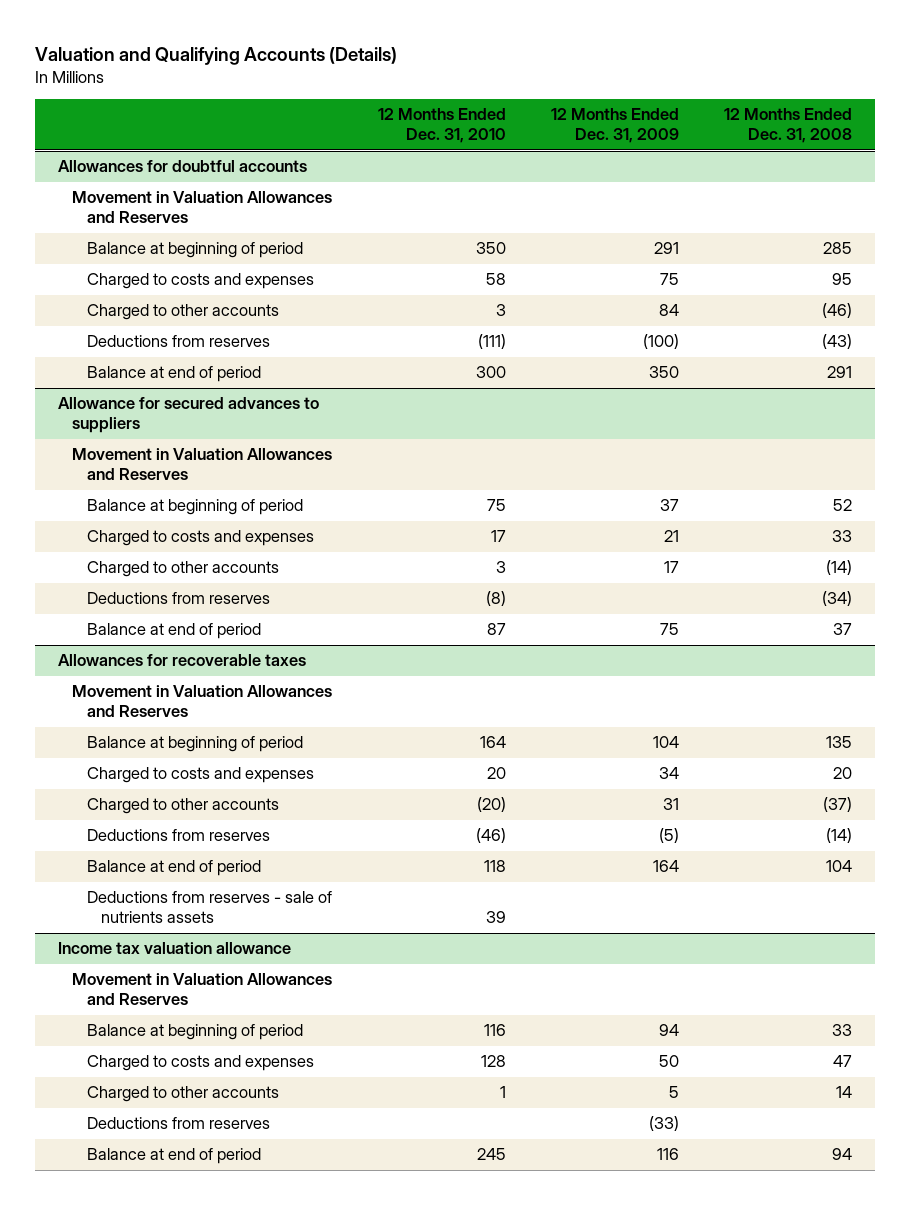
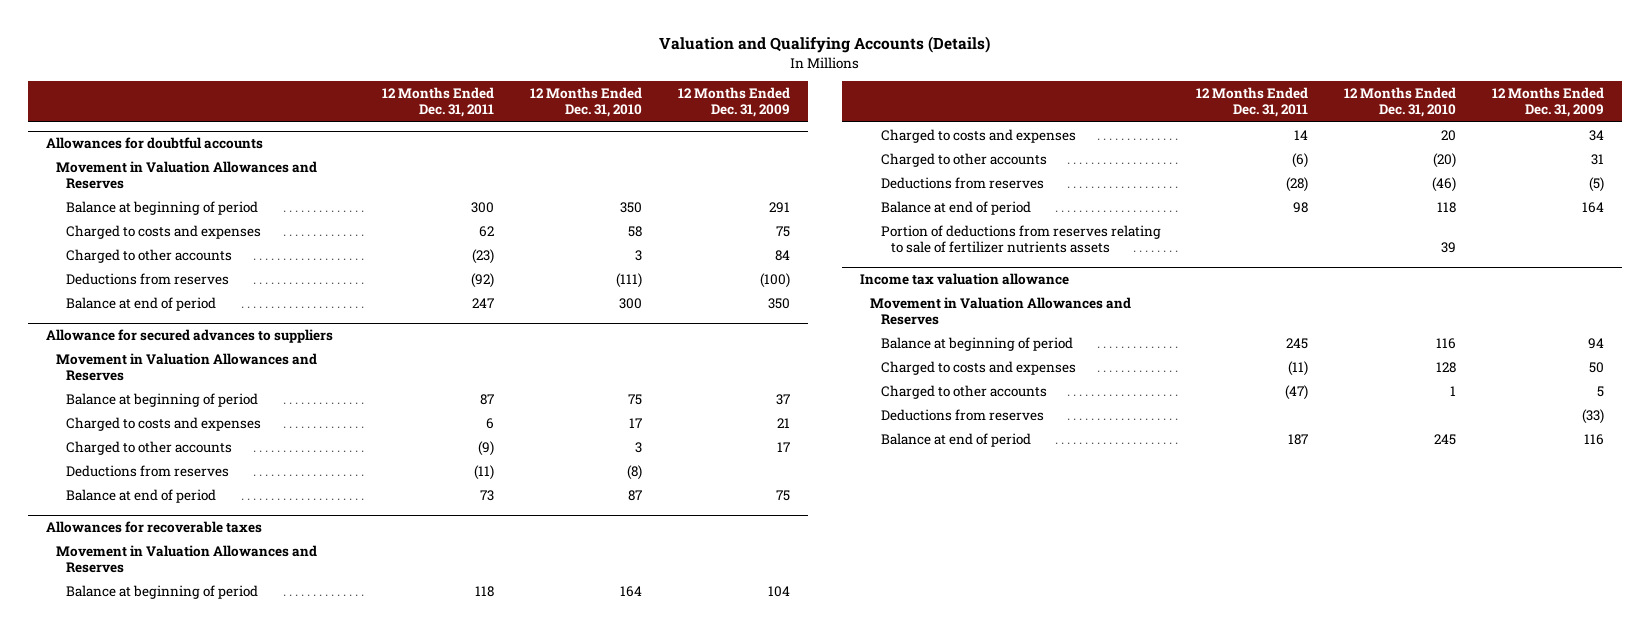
[724,108,853,144] 12 Months Ended Dec. 31, 2008 -> none
none -> [382,87,495,118] 12 Months Ended Dec. 31, 2011
[86,891,332,924] Deductions from reserves - sale of nutrients assets -> [880,224,1161,253] Portion of deductions from reserves relating to sale of fertilizer nutrients assets

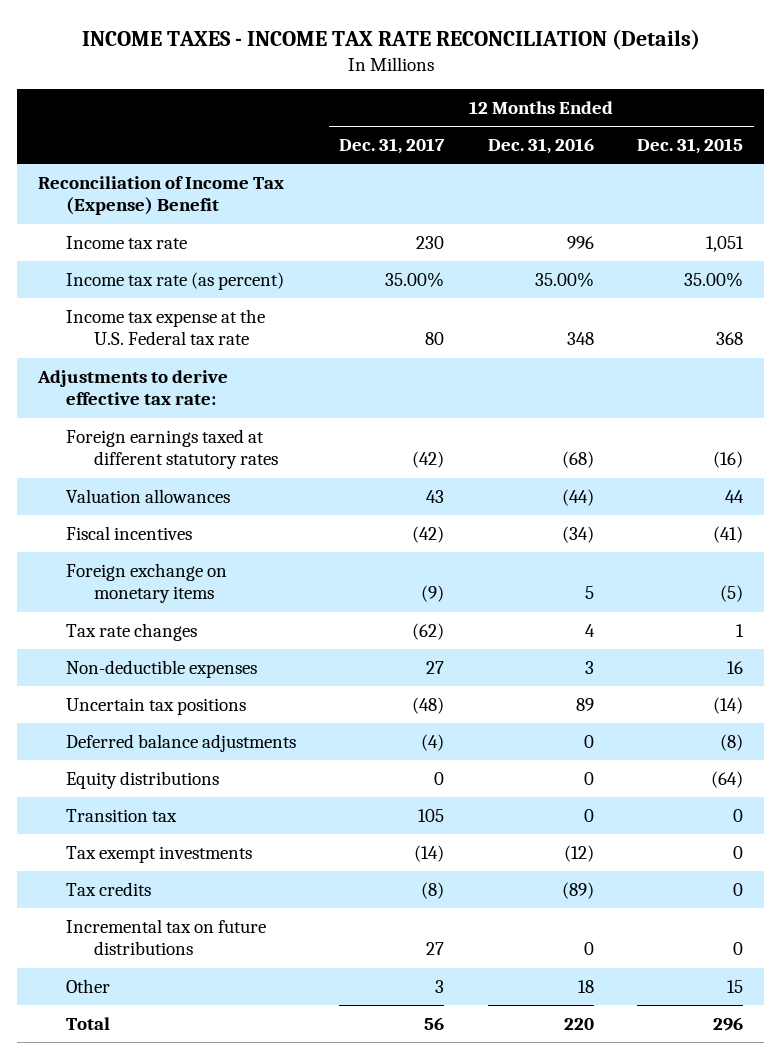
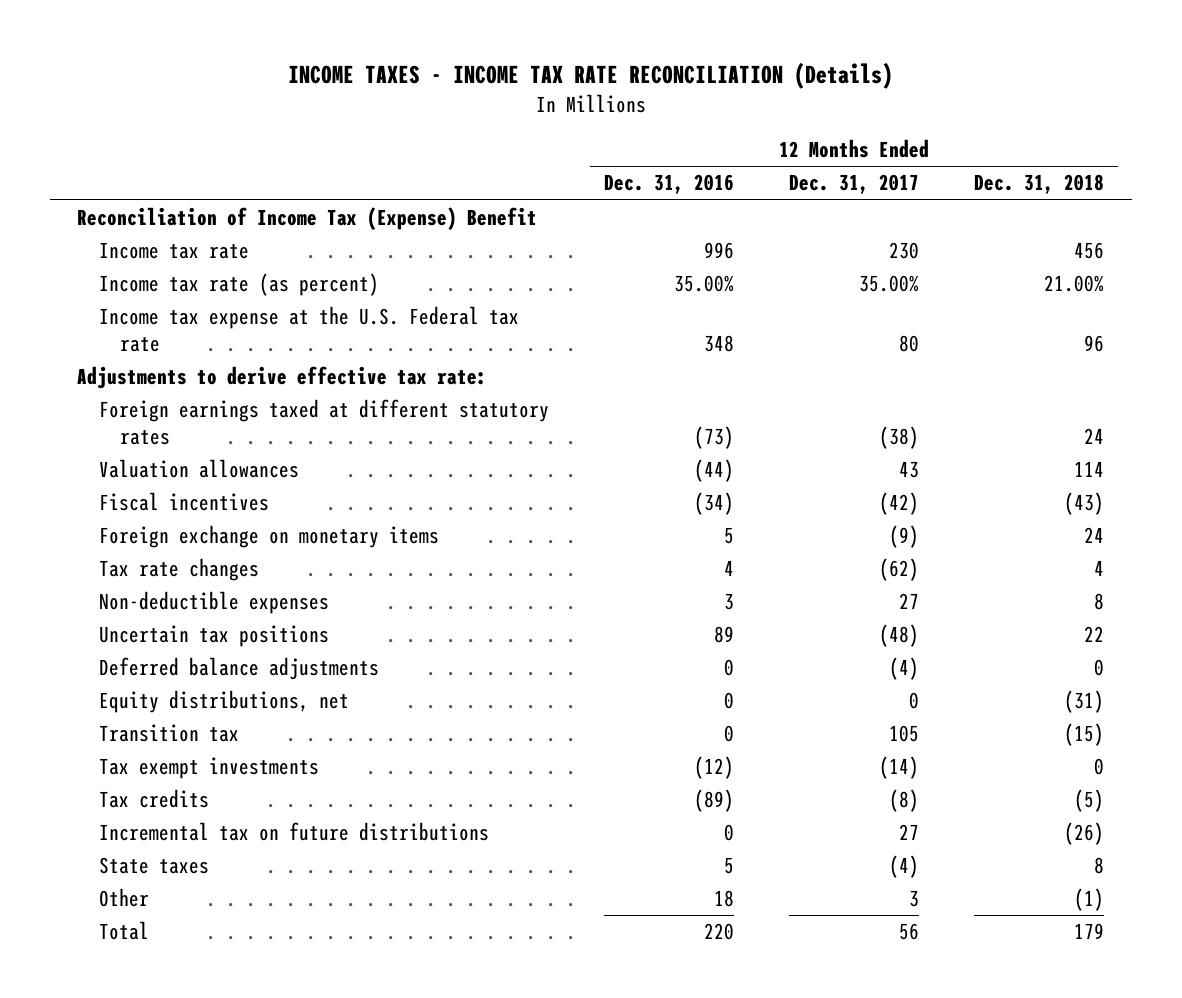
[636,137,743,154] Dec. 31, 2015 -> none
none -> [974,174,1105,195] Dec. 31, 2018
[412,451,445,469] (42) -> [879,425,920,449] (38)
[561,451,594,469] (68) -> [693,425,734,449] (73)
[66,770,220,789] Equity distributions -> [98,690,349,714] Equity distributions, net
none -> [98,857,209,875] State taxes

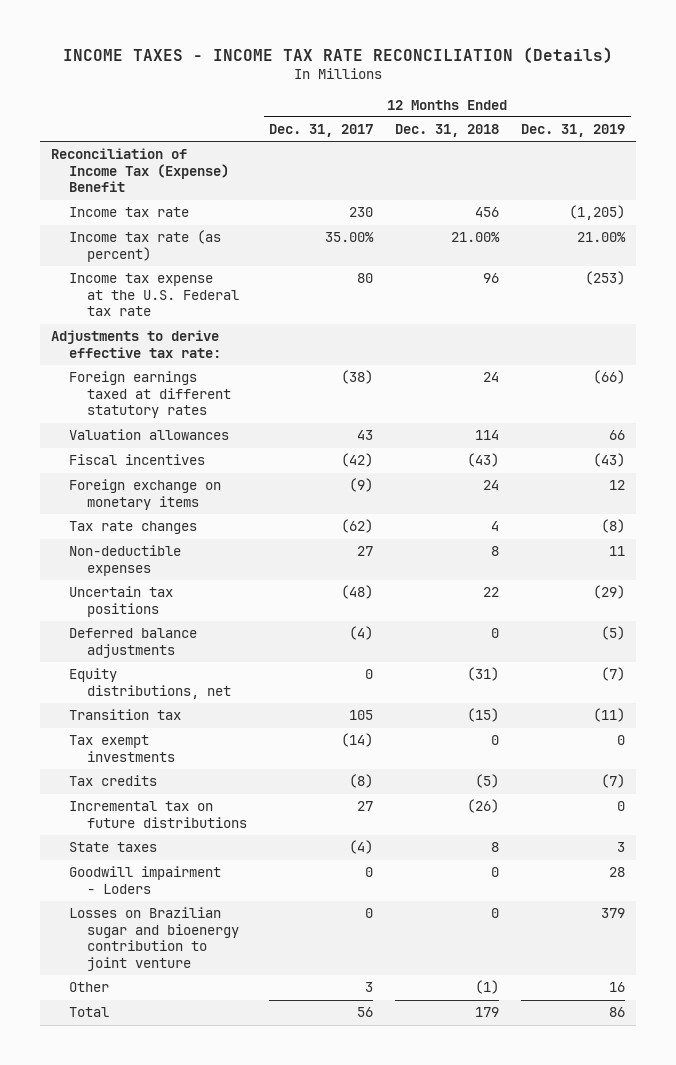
[603,174,734,195] Dec. 31, 2016 -> none
none -> [521,124,626,138] Dec. 31, 2019
none -> [69,866,222,894] Goodwill impairment - Loders
none -> [69,907,240,971] Losses on Brazilian sugar and bioenergy contribution to joint venture

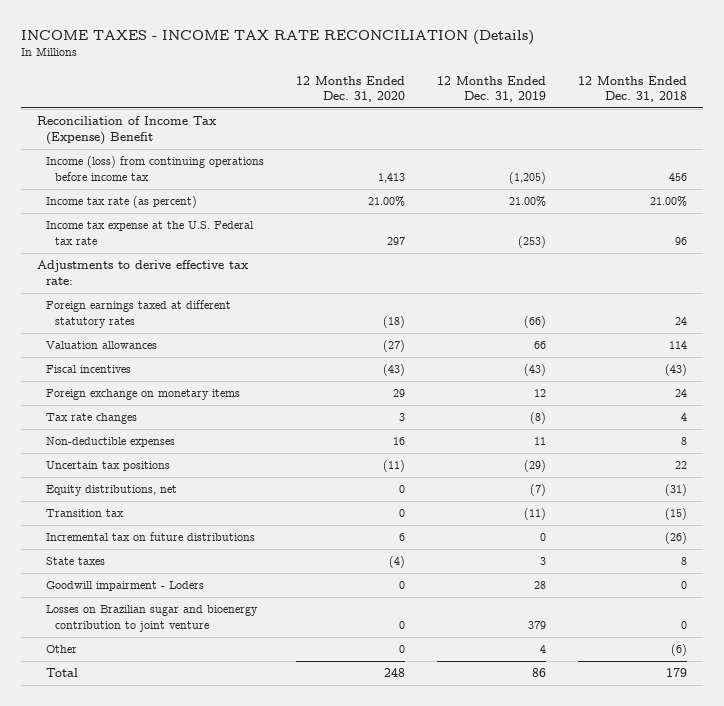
[269,124,374,138] Dec. 31, 2017 -> none
none -> [295,75,405,103] 12 Months Ended Dec. 31, 2020
[69,207,190,218] Income tax rate -> [46,156,265,181] Income (loss) from continuing operations before income tax
[69,628,198,658] Deferred balance adjustments -> none
[69,735,176,762] Tax exempt investments -> none
[69,775,158,787] Tax credits -> none
[475,980,500,995] (1) -> [670,644,687,657] (6)
[609,982,626,993] 16 -> [539,645,546,654] 4

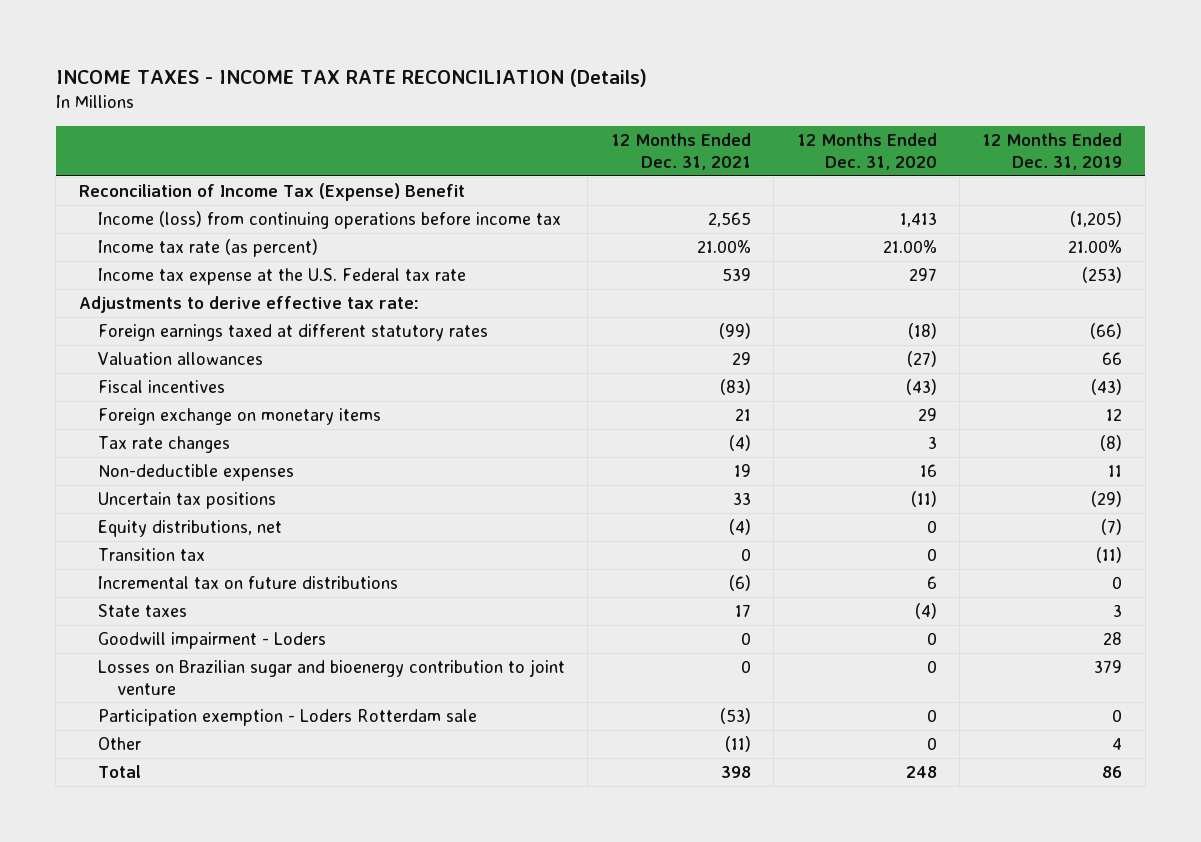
[577,75,687,103] 12 Months Ended Dec. 31, 2018 -> none
none -> [610,133,751,170] 12 Months Ended Dec. 31, 2021
none -> [98,709,478,727] Participation exemption - Loders Rotterdam sale

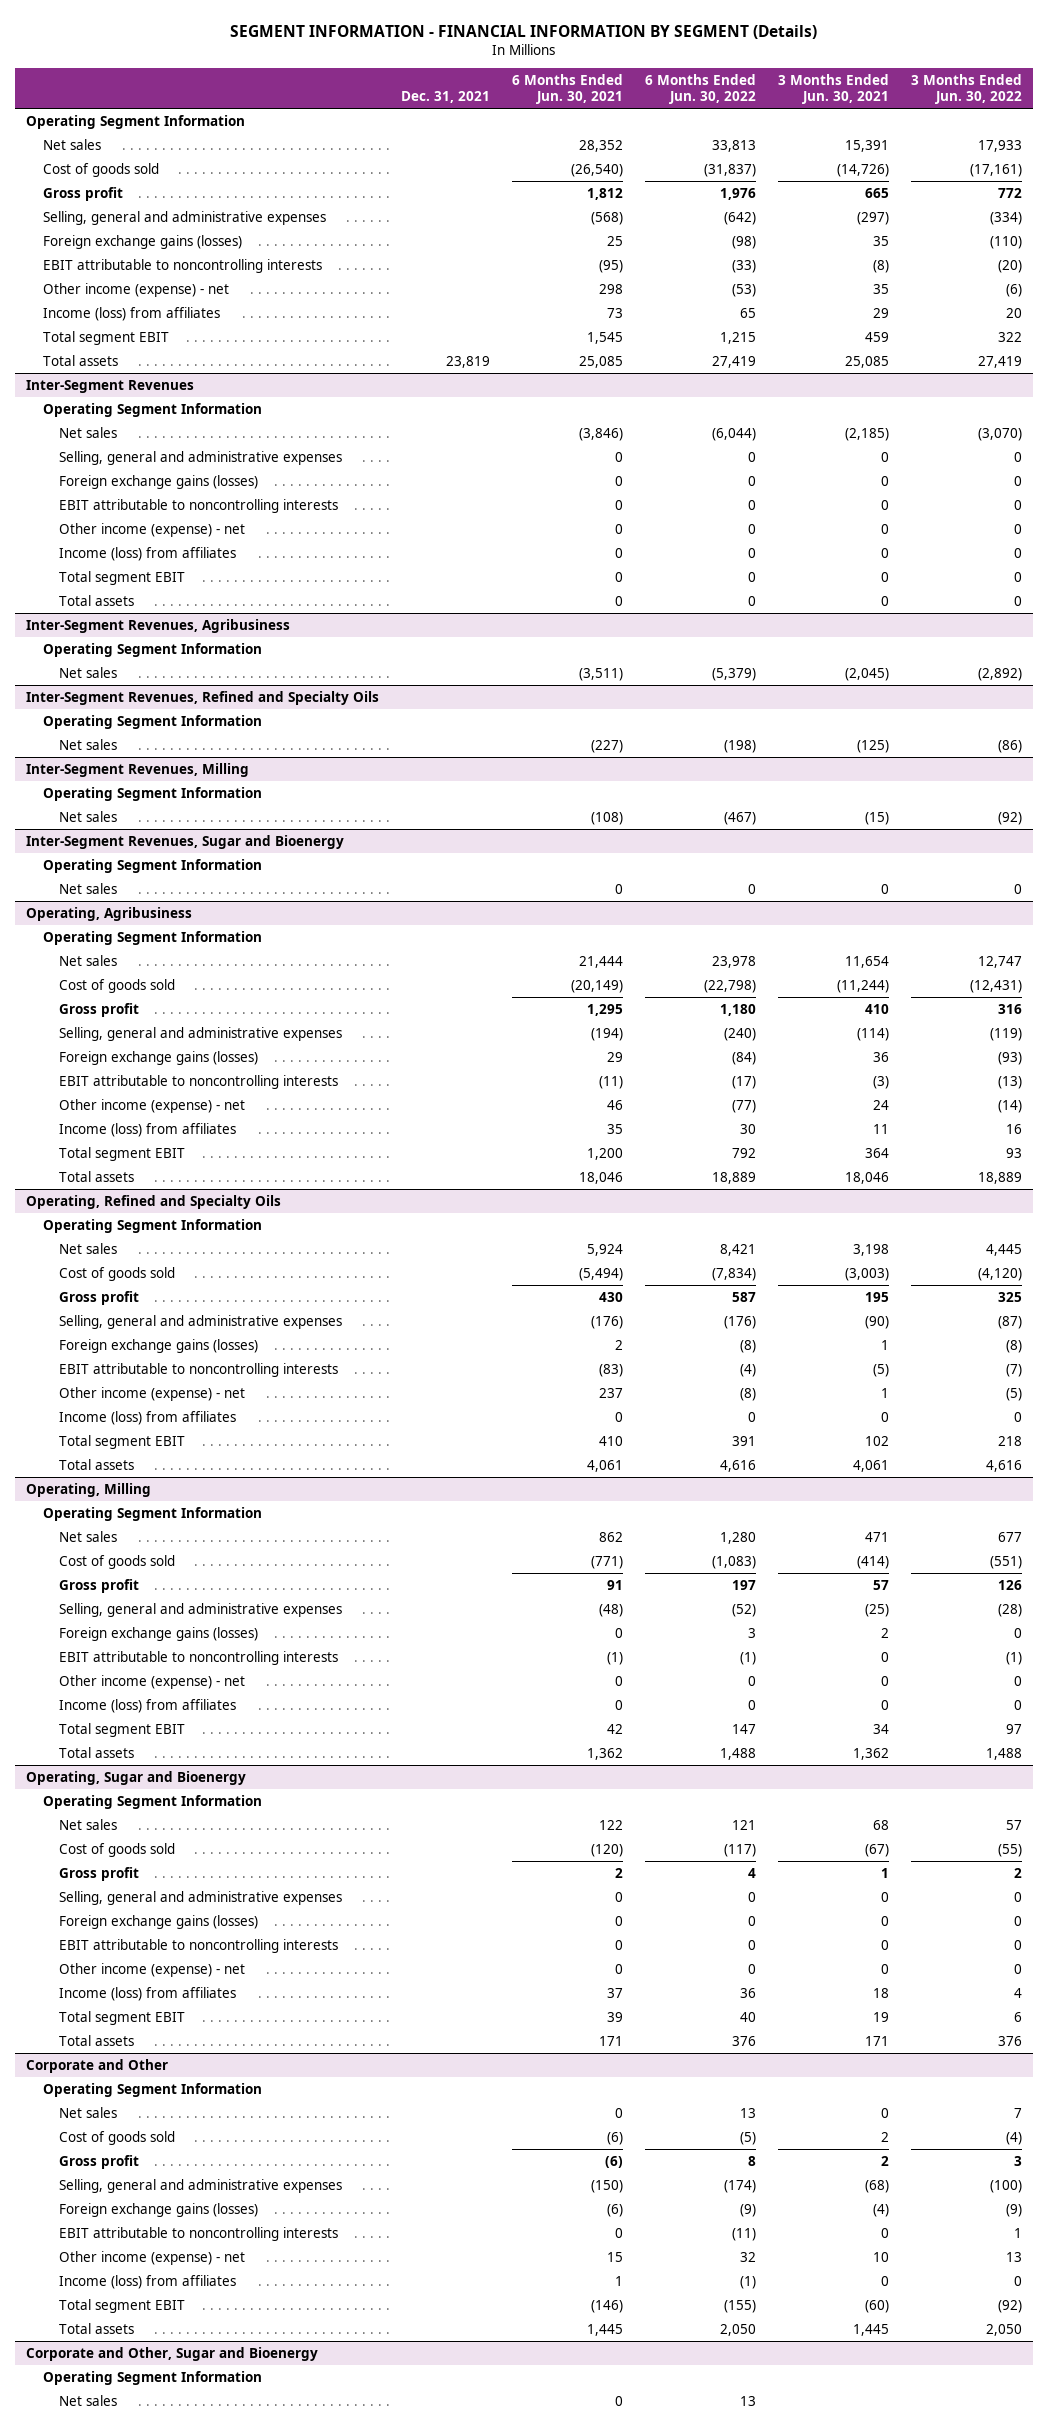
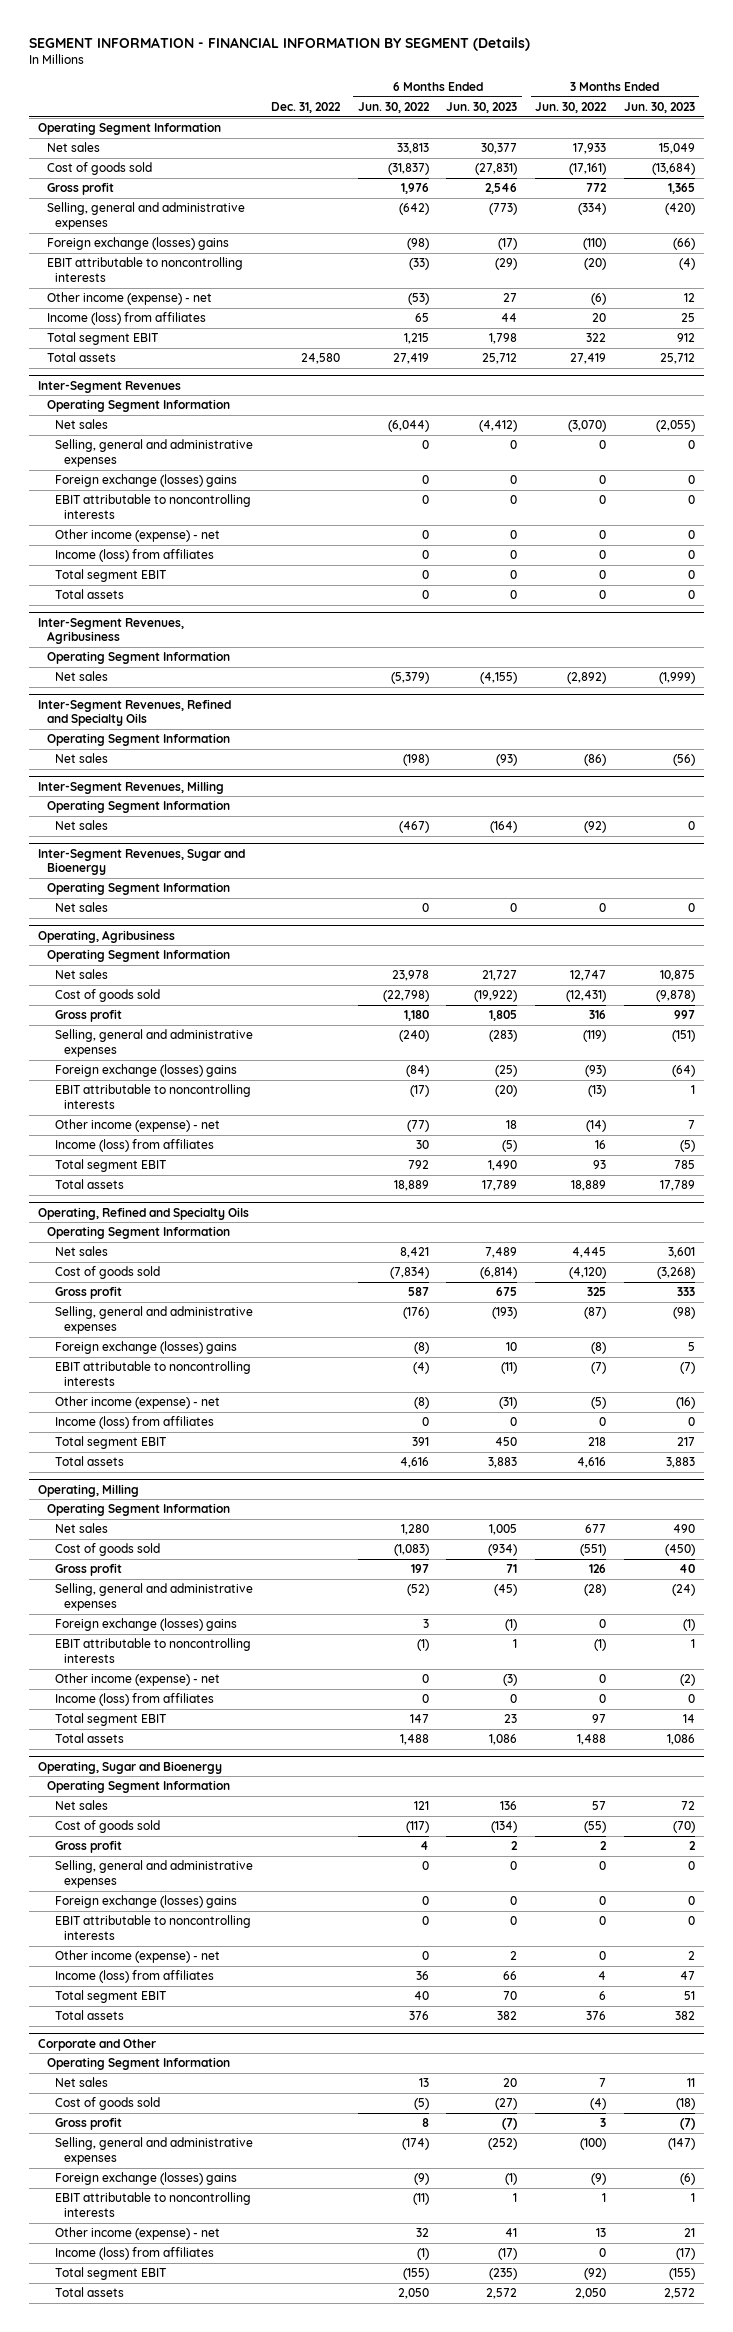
[401,91,491,104] Dec. 31, 2021 -> none
[512,74,624,105] 6 Months Ended Jun. 30, 2021 -> none
[777,74,889,105] 3 Months Ended Jun. 30, 2021 -> none
none -> [271,101,342,113] Dec. 31, 2022
none -> [446,101,518,113] Jun. 30, 2023
none -> [623,101,695,113] Jun. 30, 2023
[42,234,242,249] Foreign exchange gains (losses) -> [46,237,229,251] Foreign exchange (losses) gains
[58,474,258,489] Foreign exchange gains (losses) -> [55,474,238,488] Foreign exchange (losses) gains
[58,1050,258,1065] Foreign exchange gains (losses) -> [55,1064,238,1078] Foreign exchange (losses) gains
[58,1338,258,1353] Foreign exchange gains (losses) -> [55,1341,238,1355] Foreign exchange (losses) gains
[58,1626,258,1641] Foreign exchange gains (losses) -> [55,1618,238,1632] Foreign exchange (losses) gains
[58,1914,258,1929] Foreign exchange gains (losses) -> [55,1895,238,1909] Foreign exchange (losses) gains
[58,2202,258,2217] Foreign exchange gains (losses) -> [55,2172,238,2186] Foreign exchange (losses) gains
[26,2346,319,2361] Corporate and Other, Sugar and Bioenergy -> none
[42,2370,262,2385] Operating Segment Information -> none
[58,2394,117,2406] Net sales -> none

